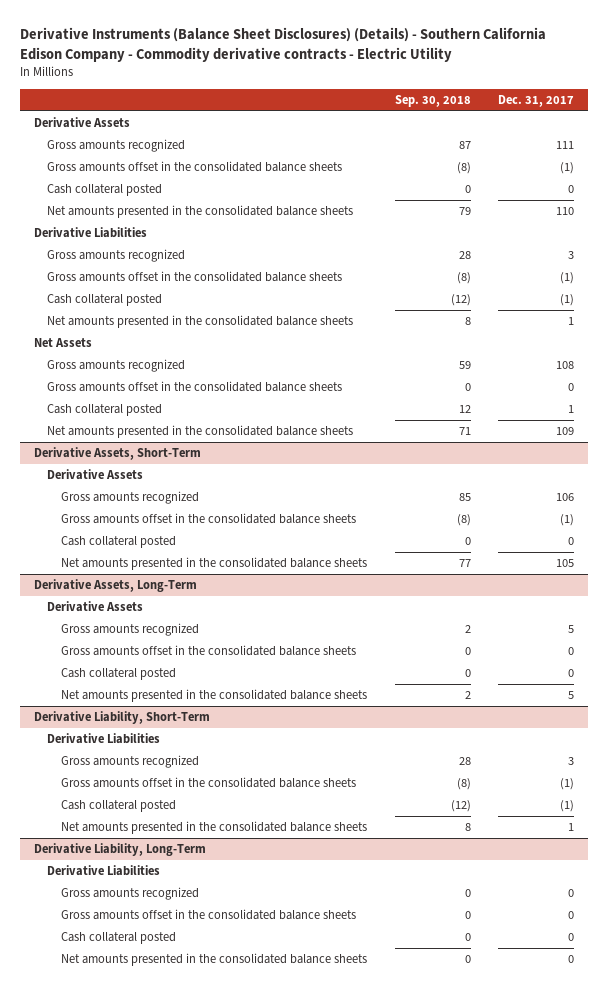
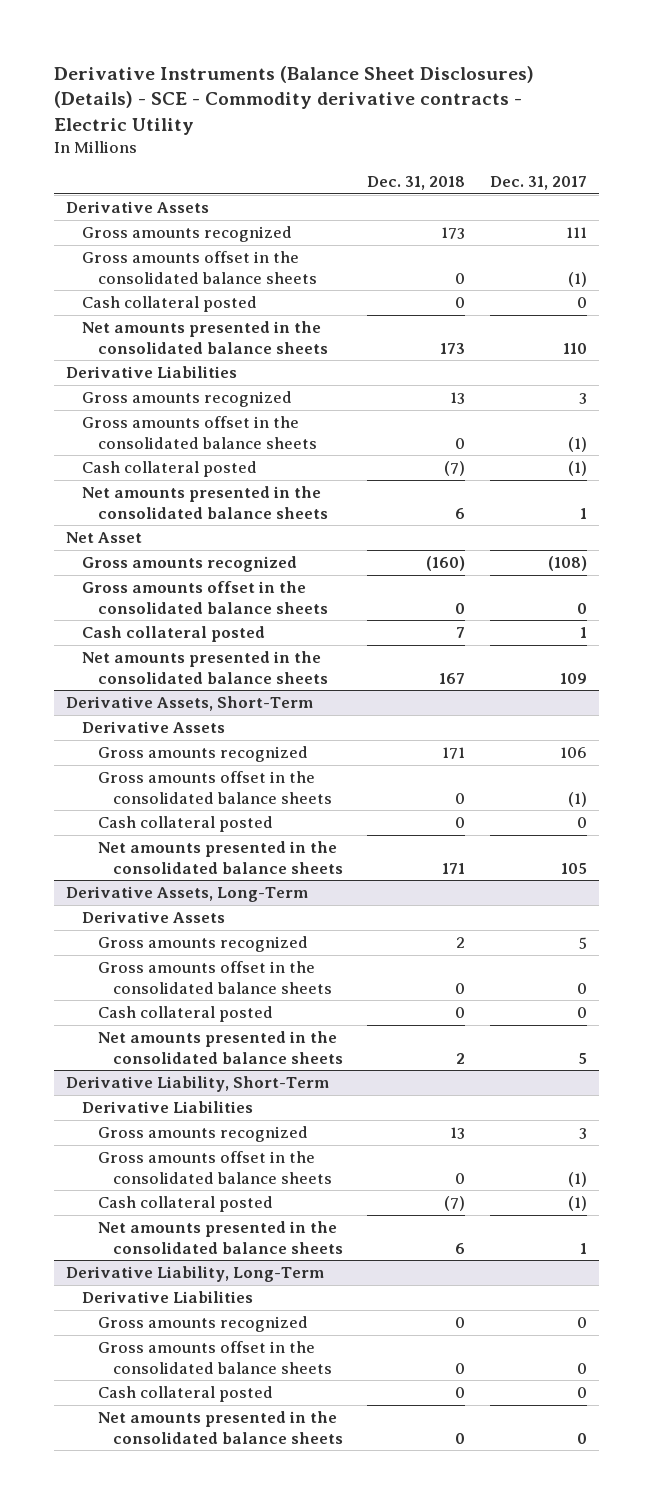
[19,27,546,62] Derivative Instruments (Balance Sheet Disclosures) (Details) - Southern California Edison Company - Commodity derivative contracts - Electric Utility -> [54,65,535,135] Derivative Instruments (Balance Sheet Disclosures) (Details) - SCE - Commodity derivative contracts - Electric Utility
[394,94,471,107] Sep. 30, 2018 -> none
none -> [367,176,466,191] Dec. 31, 2018
[33,338,92,348] Net Assets -> [66,532,143,544] Net Asset
[556,361,575,370] 108 -> [547,556,587,572] (108)

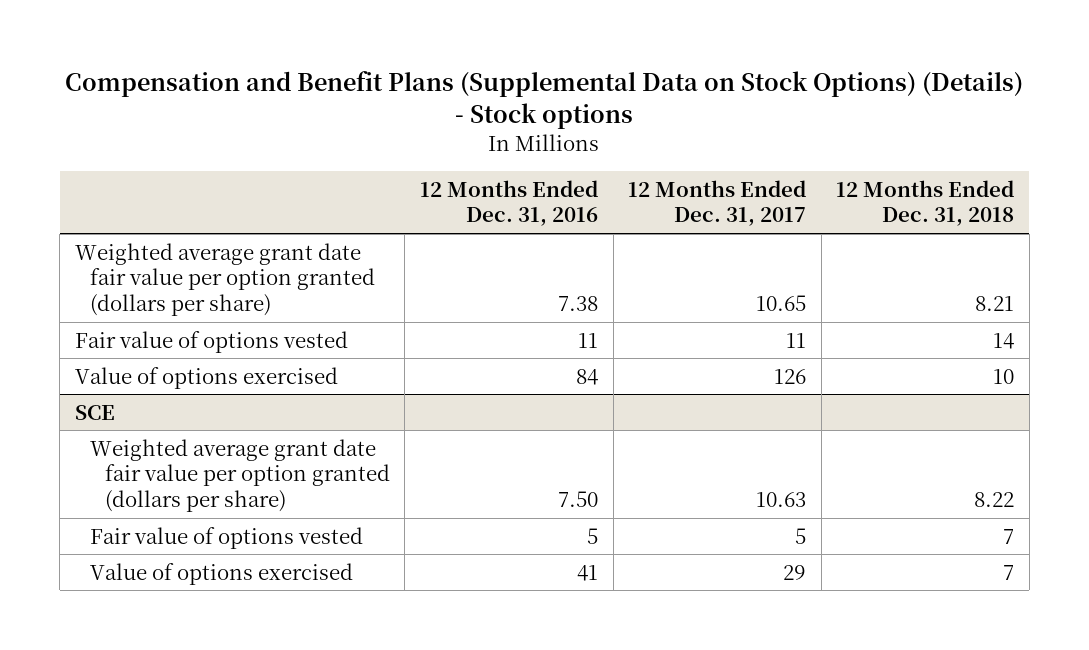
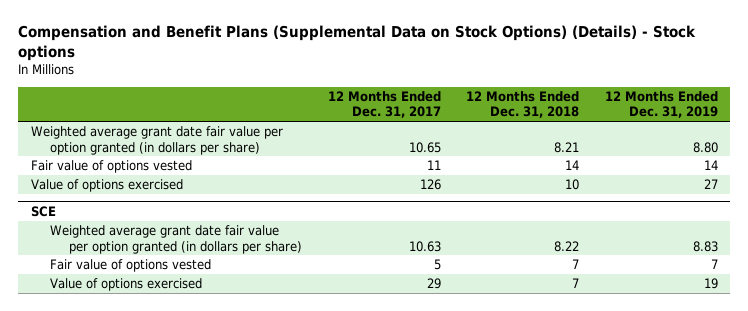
[420,179,599,227] 12 Months Ended Dec. 31, 2016 -> none
none -> [604,91,718,119] 12 Months Ended Dec. 31, 2019
[74,242,375,317] Weighted average grant date fair value per option granted (dollars per share) -> [30,126,283,155] Weighted average grant date fair value per option granted (in dollars per share)
[89,438,390,513] Weighted average grant date fair value per option granted (dollars per share) -> [49,225,303,254] Weighted average grant date fair value per option granted (in dollars per share)

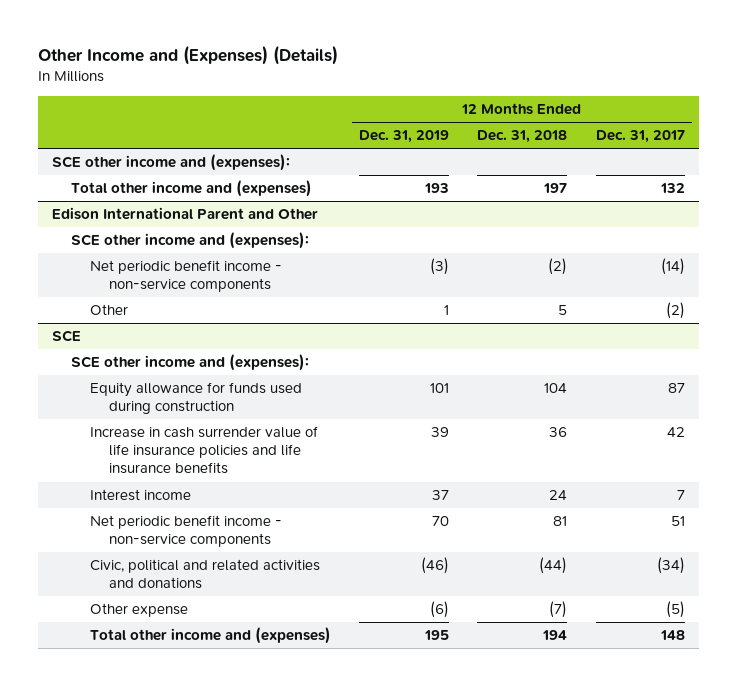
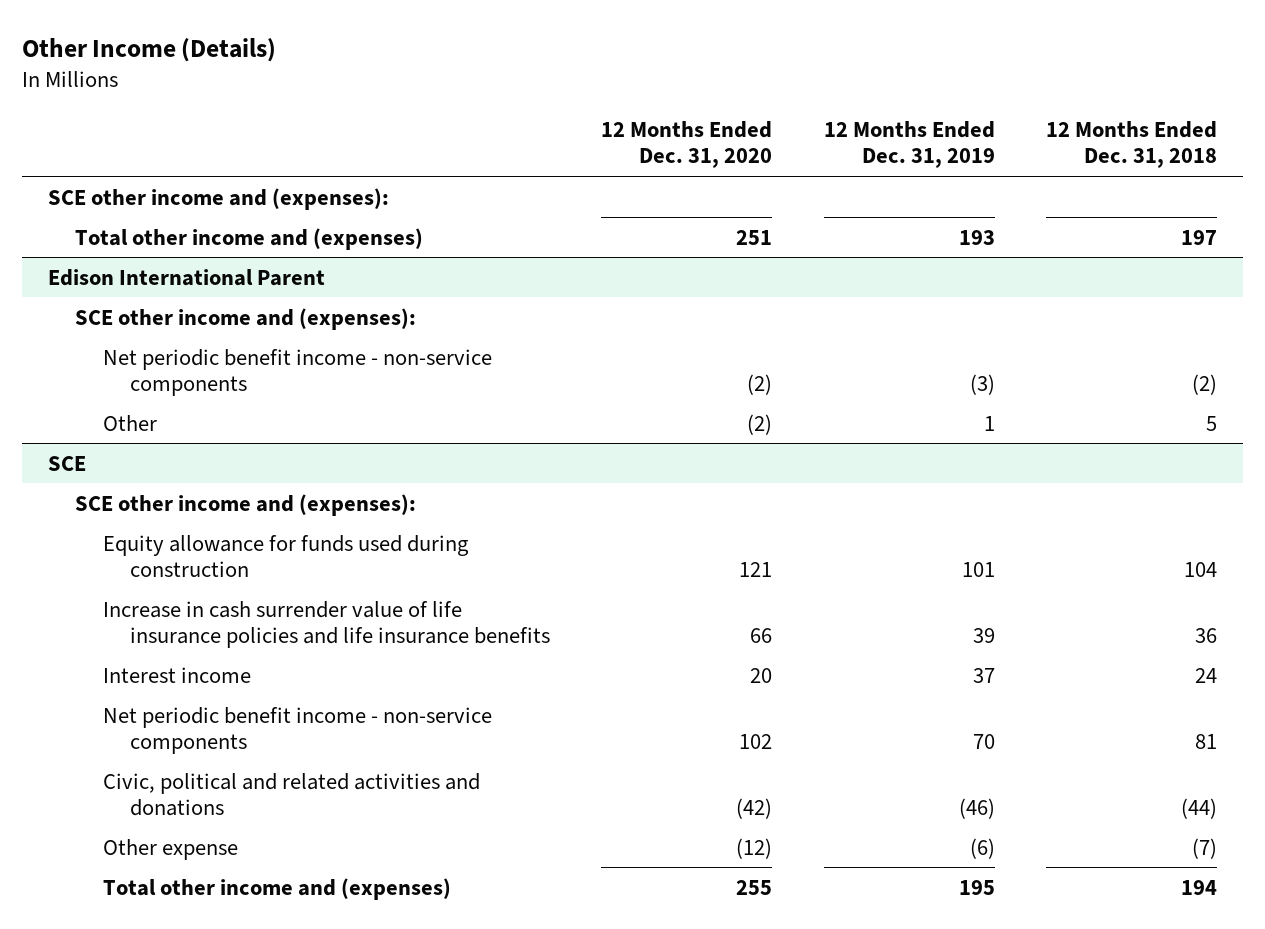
[37,44,338,65] Other Income and (Expenses) (Details) -> [22,38,277,63] Other Income (Details)
[595,130,685,144] Dec. 31, 2017 -> none
none -> [601,121,773,169] 12 Months Ended Dec. 31, 2020
[51,207,318,221] Edison International Parent and Other -> [48,268,326,286] Edison International Parent

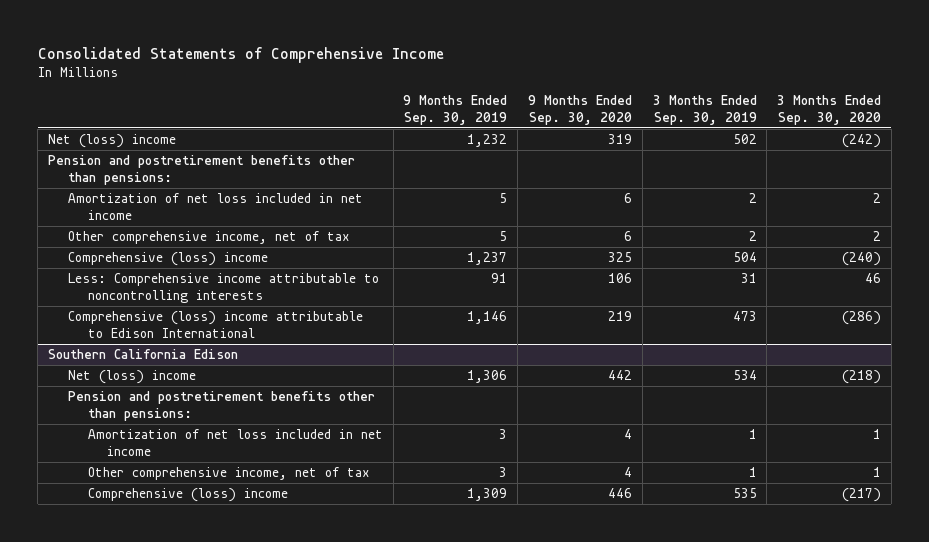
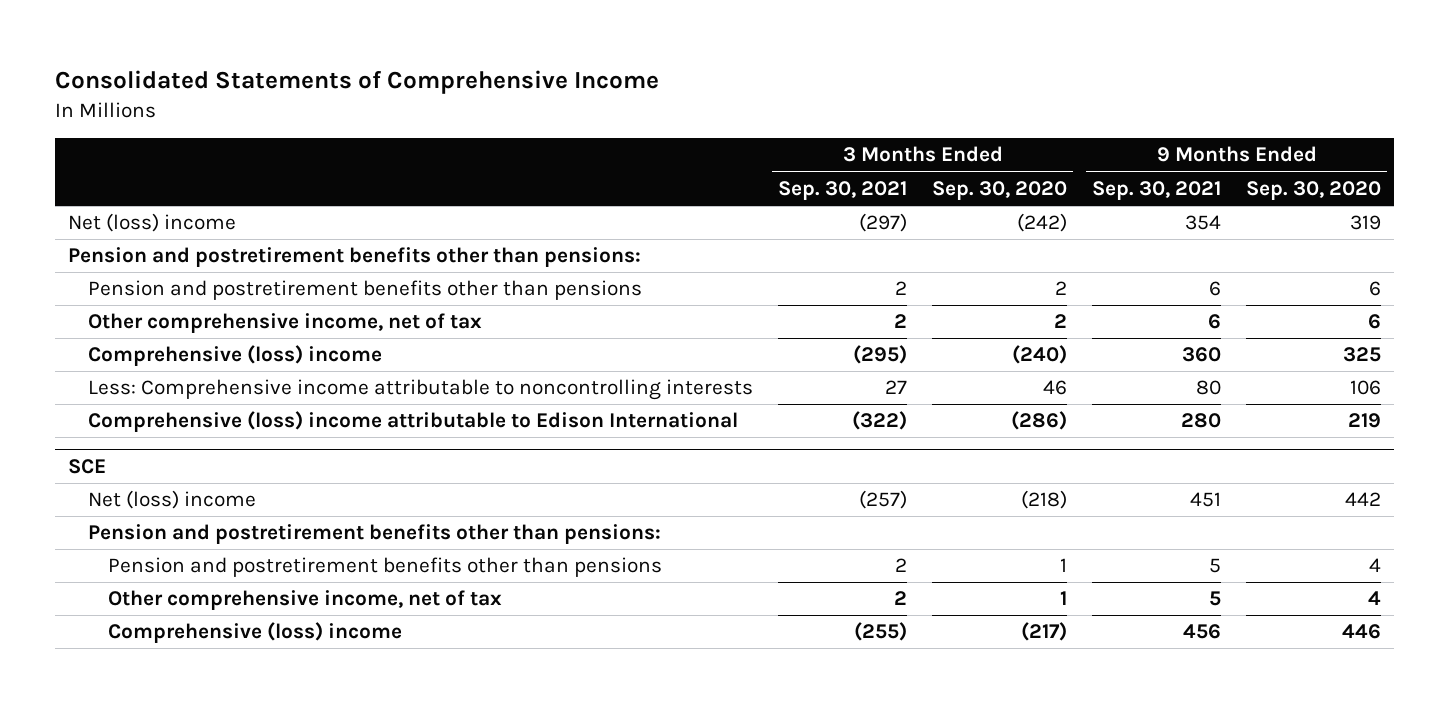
[403,95,508,125] 9 Months Ended Sep. 30, 2019 -> none
[652,95,757,125] 3 Months Ended Sep. 30, 2019 -> none
none -> [778,180,908,200] Sep. 30, 2021
none -> [1092,180,1222,200] Sep. 30, 2021
[68,193,364,220] Amortization of net loss included in net income -> [88,280,643,301] Pension and postretirement benefits other than pensions
[48,349,239,360] Southern California Edison -> [67,458,106,474] SCE
[87,429,383,456] Amortization of net loss included in net income -> [108,557,663,578] Pension and postretirement benefits other than pensions

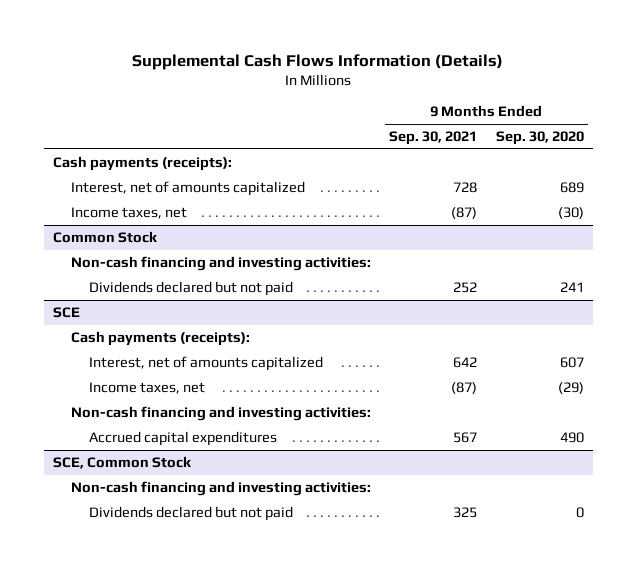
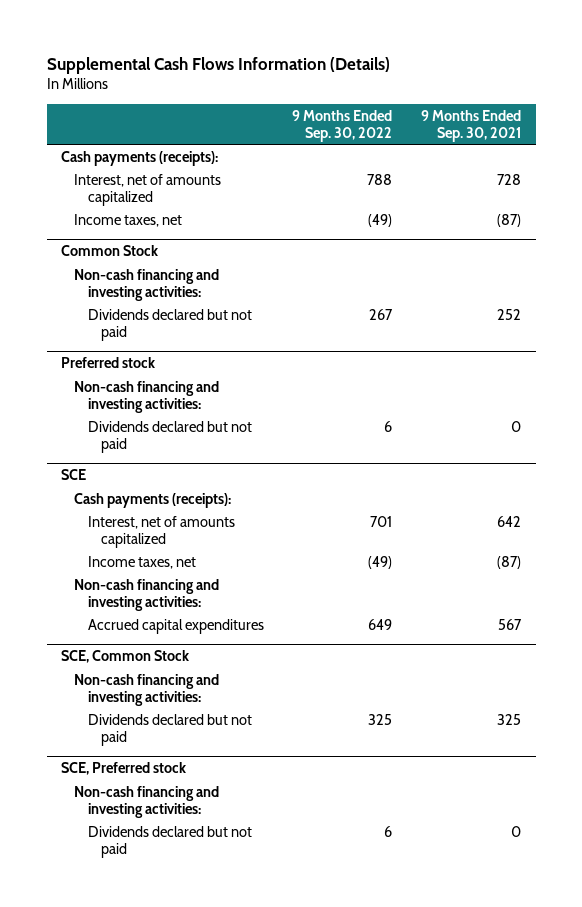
[495,131,584,146] Sep. 30, 2020 -> none
none -> [292,109,393,143] 9 Months Ended Sep. 30, 2022
none -> [61,357,156,369] Preferred stock
none -> [74,380,220,414] Non-cash financing and investing activities:
none -> [87,420,252,454] Dividends declared but not paid
none -> [61,762,187,776] SCE, Preferred stock
none -> [74,785,220,819] Non-cash financing and investing activities:
none -> [87,825,252,859] Dividends declared but not paid

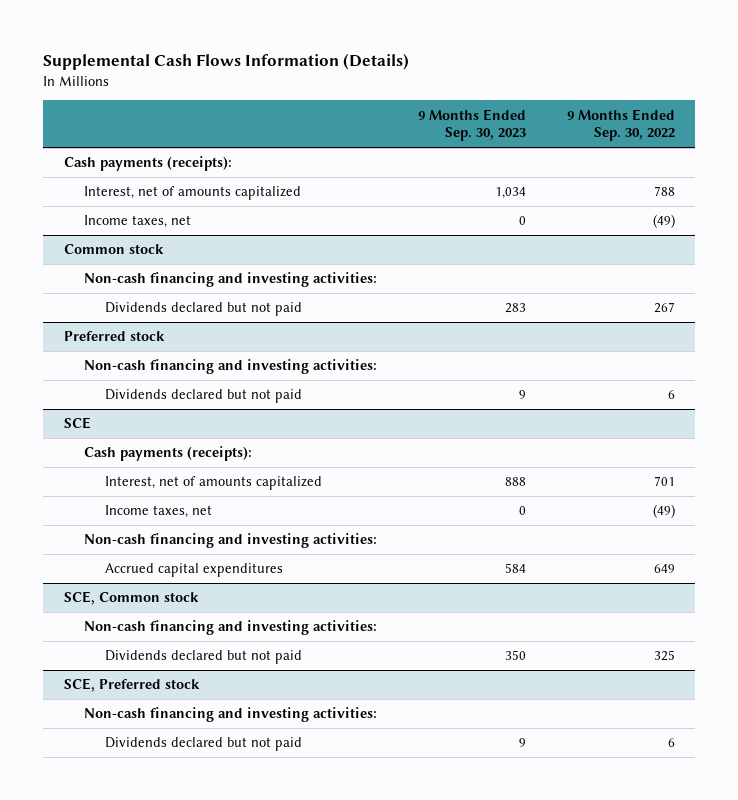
[421,109,522,143] 9 Months Ended Sep. 30, 2021 -> none
none -> [417,108,526,142] 9 Months Ended Sep. 30, 2023
[61,245,159,257] Common Stock -> [63,244,164,255] Common stock
[61,650,190,664] SCE, Common Stock -> [63,591,199,606] SCE, Common stock

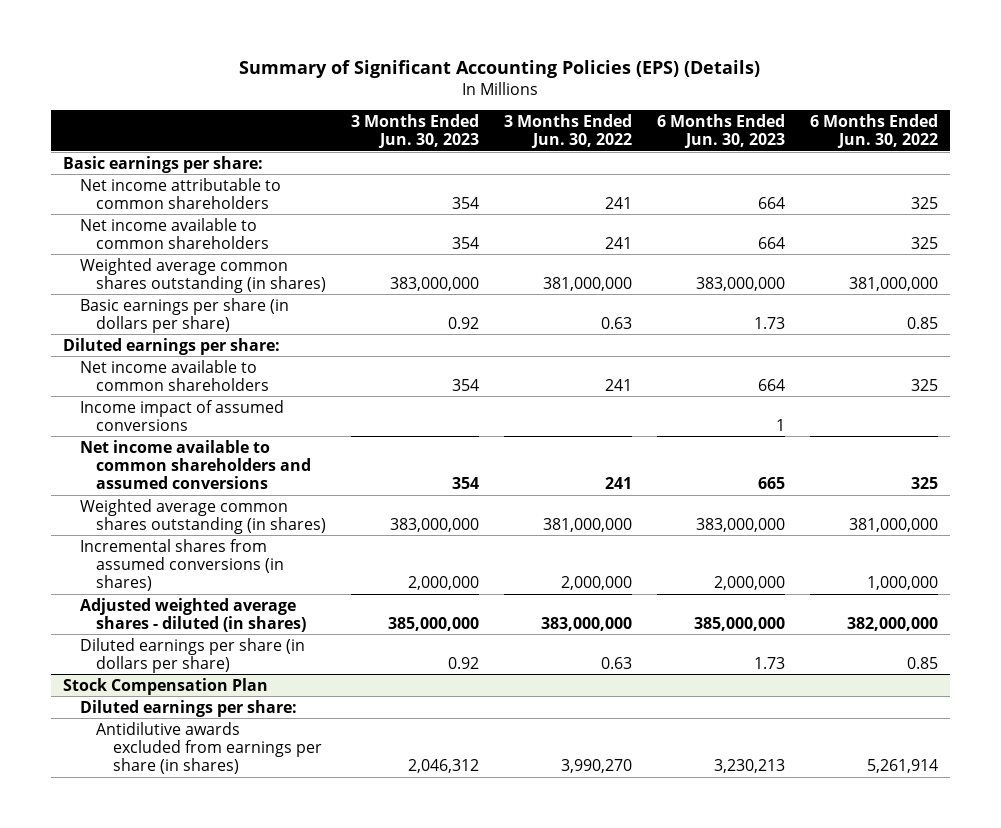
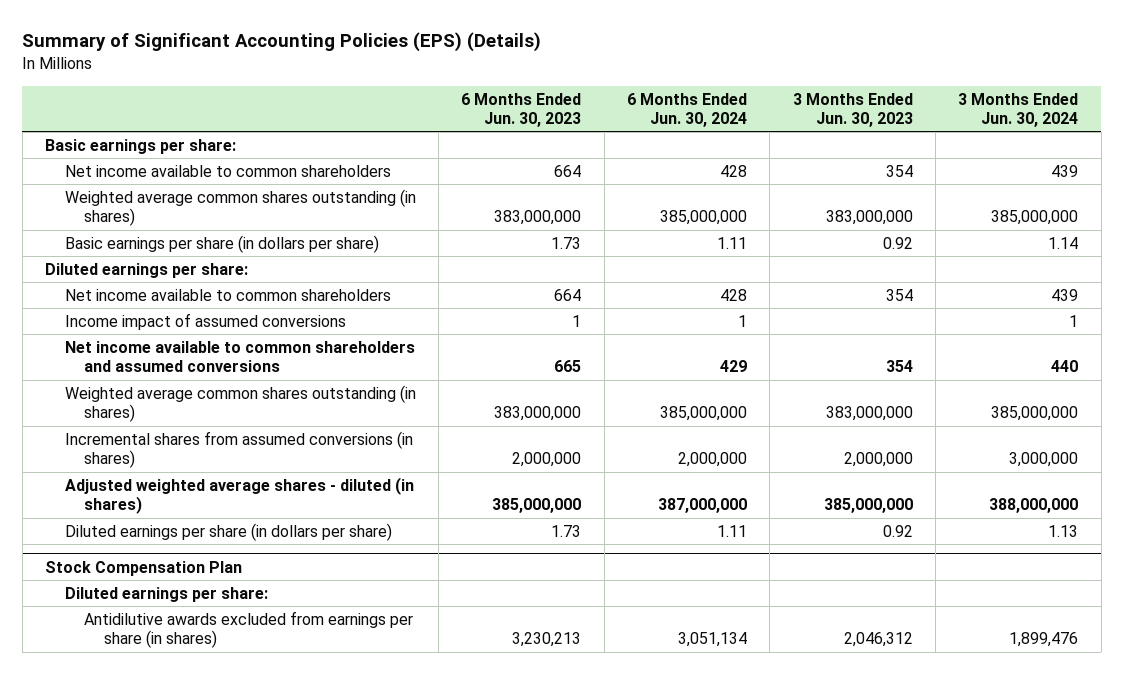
[503,113,632,148] 3 Months Ended Jun. 30, 2022 -> none
[809,113,938,148] 6 Months Ended Jun. 30, 2022 -> none
none -> [626,92,747,127] 6 Months Ended Jun. 30, 2024
none -> [958,92,1079,127] 3 Months Ended Jun. 30, 2024
[79,177,281,209] Net income attributable to common shareholders -> none

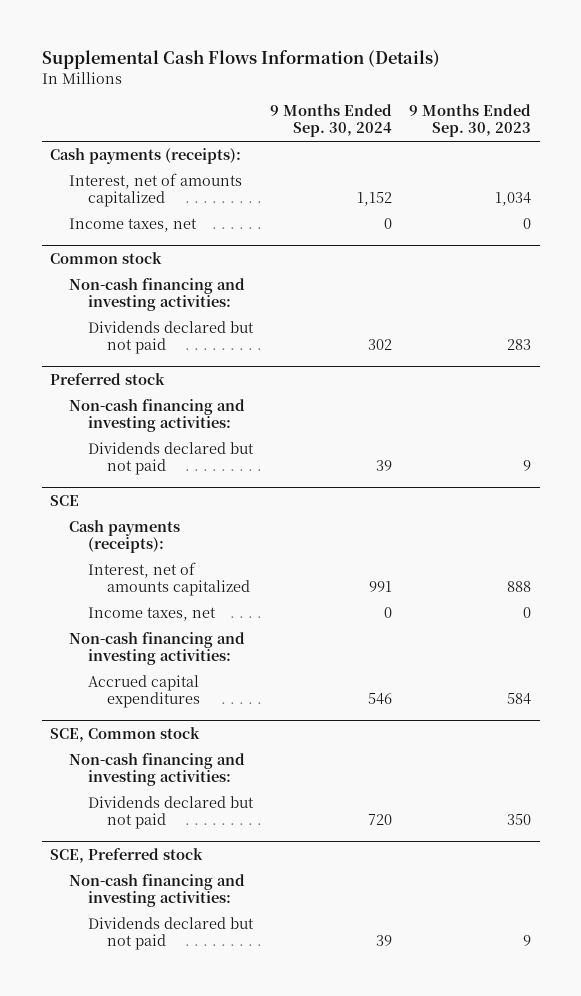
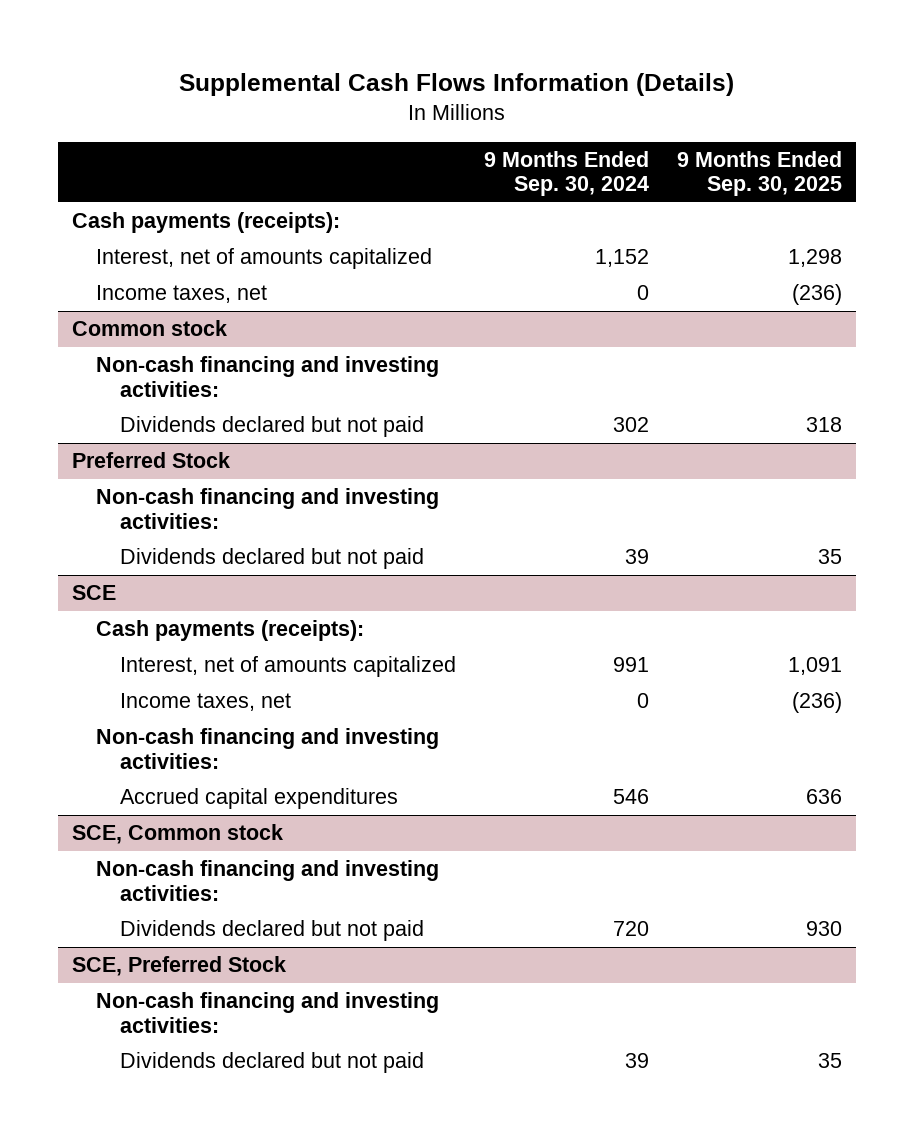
[409,104,532,138] 9 Months Ended Sep. 30, 2023 -> none
none -> [677,150,843,197] 9 Months Ended Sep. 30, 2025
[50,372,166,385] Preferred stock -> [72,452,231,469] Preferred Stock
[50,847,204,863] SCE, Preferred stock -> [72,956,287,977] SCE, Preferred Stock

